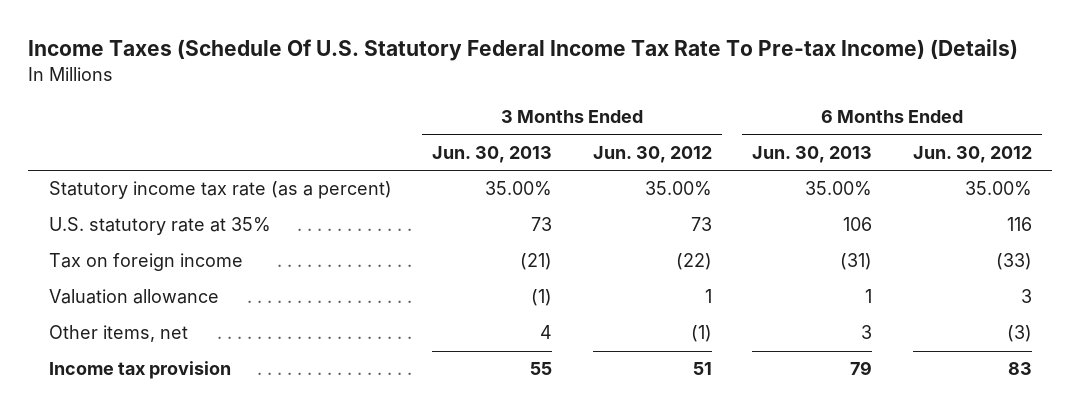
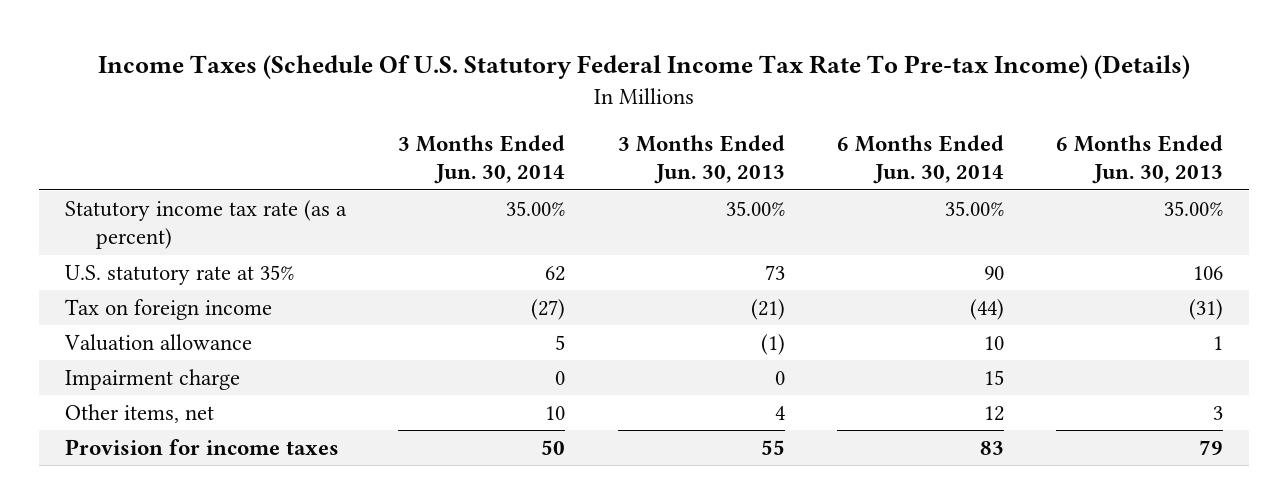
[592,145,712,163] Jun. 30, 2012 -> none
[912,145,1032,163] Jun. 30, 2012 -> none
none -> [398,134,566,185] 3 Months Ended Jun. 30, 2014
none -> [836,134,1004,185] 6 Months Ended Jun. 30, 2014
none -> [64,368,240,390] Impairment charge
[48,361,231,380] Income tax provision -> [64,438,339,455] Provision for income taxes

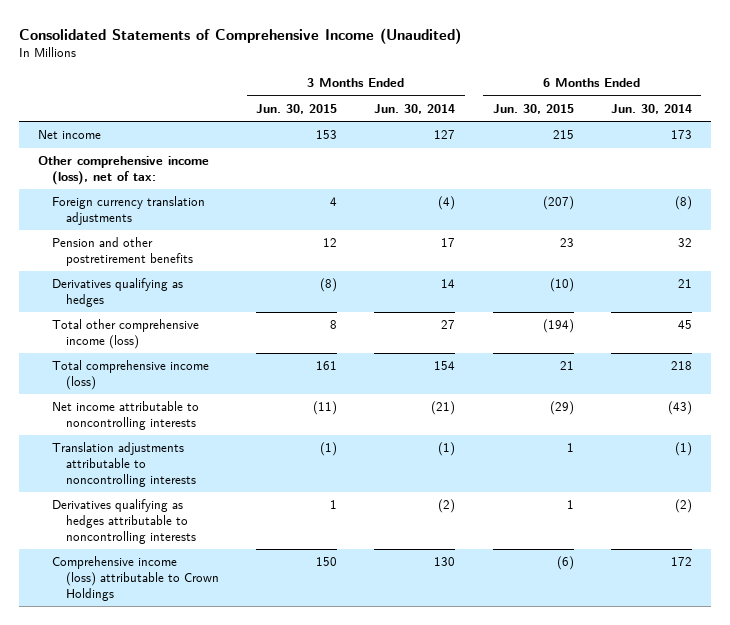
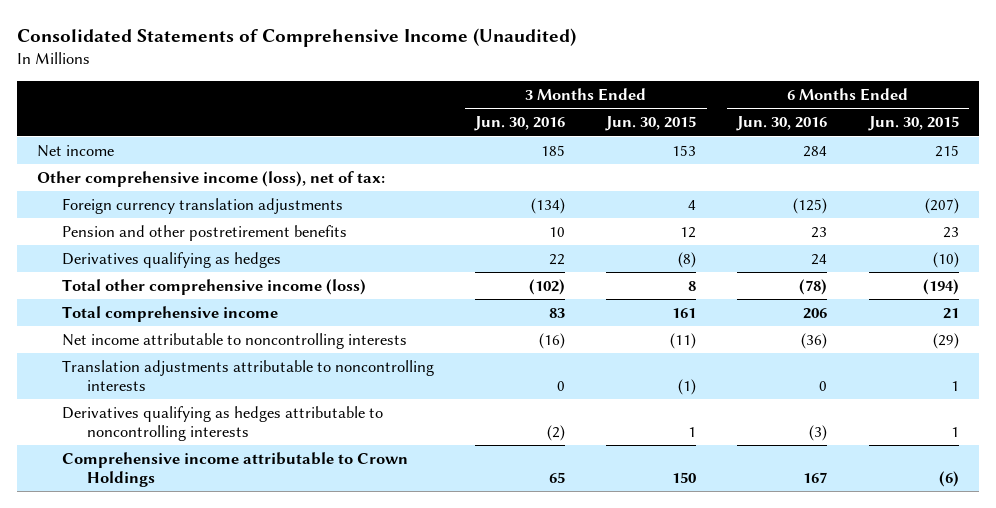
[374,103,456,114] Jun. 30, 2014 -> none
[611,103,693,114] Jun. 30, 2014 -> none
none -> [474,116,566,132] Jun. 30, 2016
none -> [736,116,828,132] Jun. 30, 2016
[51,360,209,391] Total comprehensive income (loss) -> [61,306,278,323] Total comprehensive income
[51,556,219,601] Comprehensive income (loss) attributable to Crown Holdings -> [61,452,408,487] Comprehensive income attributable to Crown Holdings

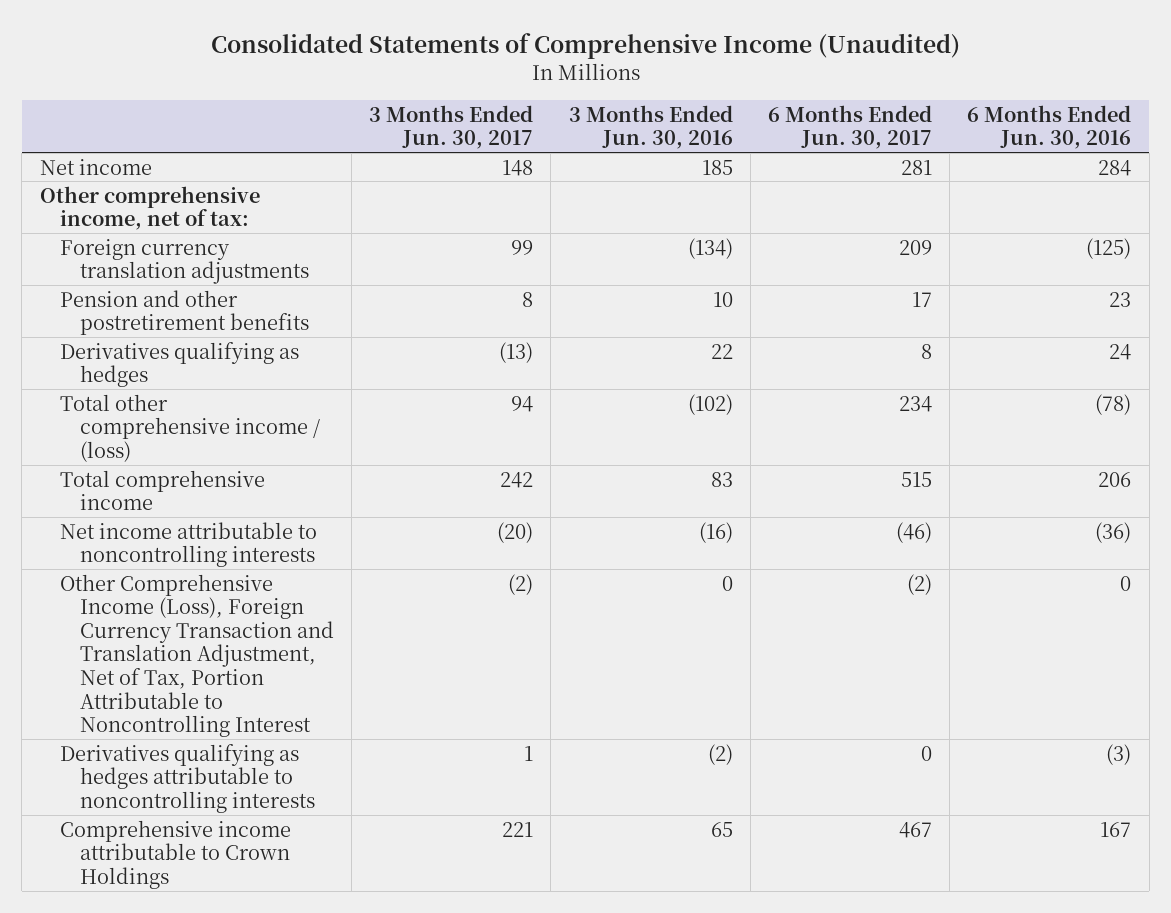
[605,116,697,132] Jun. 30, 2015 -> none
[867,116,959,132] Jun. 30, 2015 -> none
none -> [369,104,534,150] 3 Months Ended Jun. 30, 2017
none -> [768,104,933,150] 6 Months Ended Jun. 30, 2017
[37,171,386,188] Other comprehensive income (loss), net of tax: -> [39,185,260,231] Other comprehensive income, net of tax:
[61,279,366,296] Total other comprehensive income (loss) -> [59,393,320,462] Total other comprehensive income / (loss)
[61,360,434,391] Translation adjustments attributable to noncontrolling interests -> [59,573,334,738] Other Comprehensive Income (Loss), Foreign Currency Transaction and Translation Adjustment, Net of Tax, Portion Attributable to Noncontrolling Interest

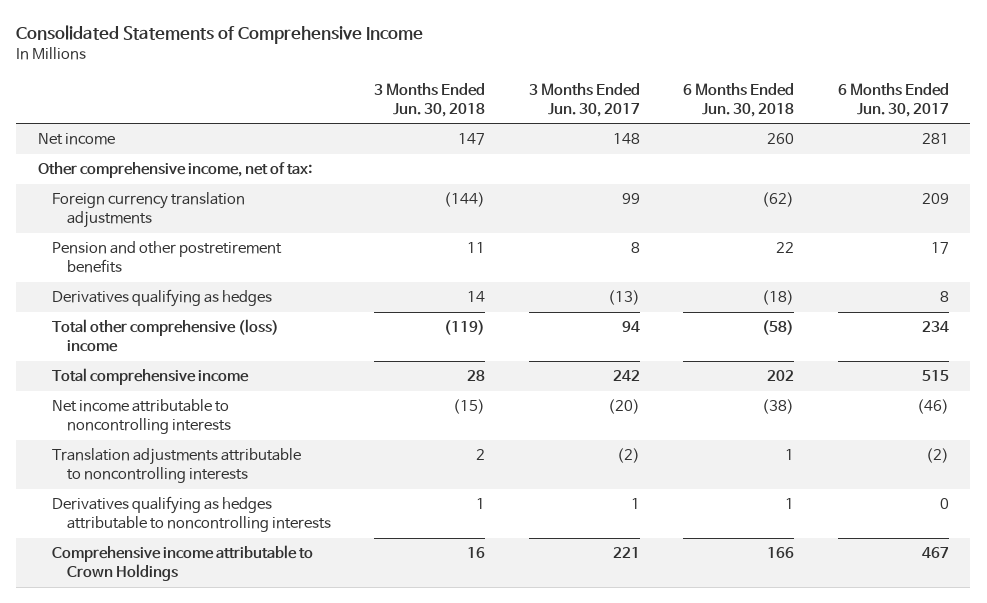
[210,33,960,60] Consolidated Statements of Comprehensive Income (Unaudited) -> [16,25,424,45] Consolidated Statements of Comprehensive Income
[568,104,733,150] 3 Months Ended Jun. 30, 2016 -> none
[967,104,1132,150] 6 Months Ended Jun. 30, 2016 -> none
none -> [374,82,486,117] 3 Months Ended Jun. 30, 2018
none -> [683,82,795,117] 6 Months Ended Jun. 30, 2018
[59,393,320,462] Total other comprehensive income / (loss) -> [52,319,280,353] Total other comprehensive (loss) income
[59,573,334,738] Other Comprehensive Income (Loss), Foreign Currency Transaction and Translation Adjustment, Net of Tax, Portion Attributable to Noncontrolling Interest -> [52,448,302,484] Translation adjustments attributable to noncontrolling interests

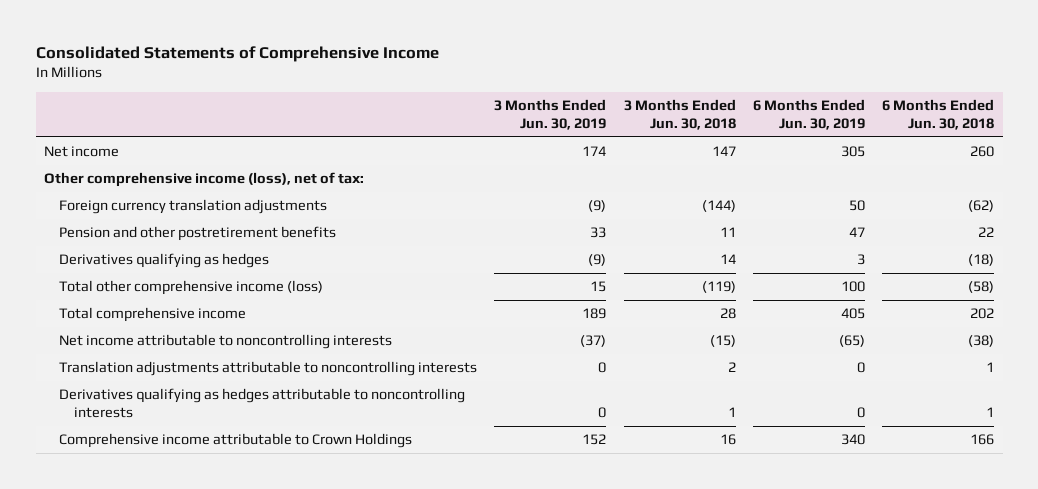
[528,82,640,117] 3 Months Ended Jun. 30, 2017 -> none
[837,82,949,117] 6 Months Ended Jun. 30, 2017 -> none
none -> [494,98,607,130] 3 Months Ended Jun. 30, 2019
none -> [752,98,865,130] 6 Months Ended Jun. 30, 2019
[37,162,312,179] Other comprehensive income, net of tax: -> [44,172,365,188] Other comprehensive income (loss), net of tax:
[52,319,280,353] Total other comprehensive (loss) income -> [59,280,324,296] Total other comprehensive income (loss)

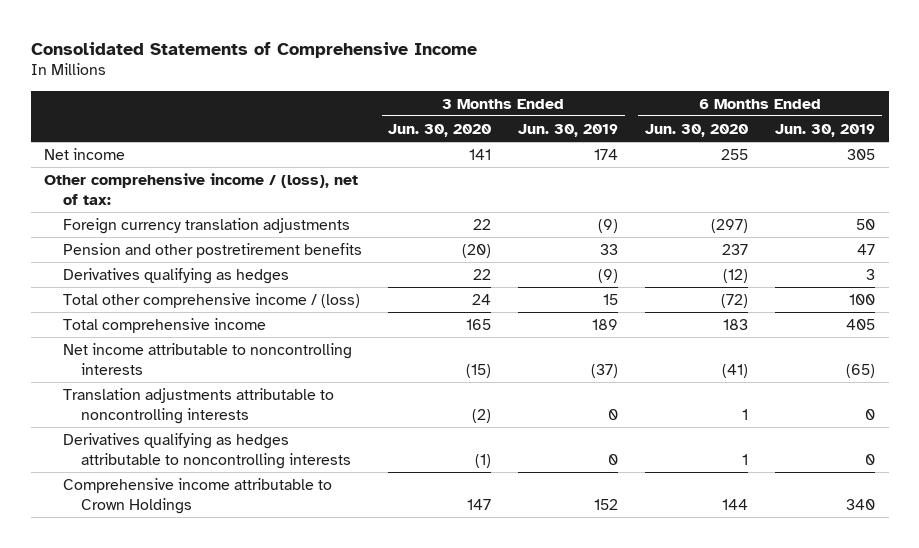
[623,98,736,130] 3 Months Ended Jun. 30, 2018 -> none
[882,98,995,130] 6 Months Ended Jun. 30, 2018 -> none
none -> [388,123,492,137] Jun. 30, 2020
none -> [645,123,749,137] Jun. 30, 2020
[44,172,365,188] Other comprehensive income (loss), net of tax: -> [44,172,359,205] Other comprehensive income / (loss), net of tax:
[59,280,324,296] Total other comprehensive income (loss) -> [62,292,360,308] Total other comprehensive income / (loss)

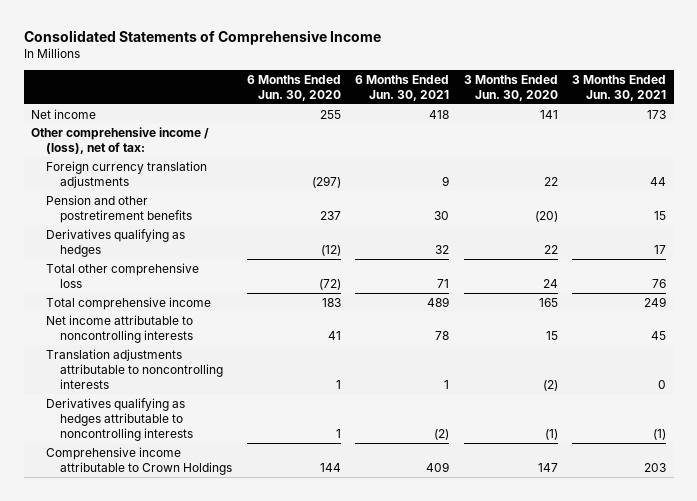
[518,123,619,137] Jun. 30, 2019 -> none
[775,123,876,137] Jun. 30, 2019 -> none
none -> [355,74,450,102] 6 Months Ended Jun. 30, 2021
none -> [572,74,667,102] 3 Months Ended Jun. 30, 2021
[62,292,360,308] Total other comprehensive income / (loss) -> [45,262,199,288] Total other comprehensive loss
[466,363,492,378] (15) -> [545,330,558,340] 15
[722,363,749,378] (41) -> [327,330,341,340] 41

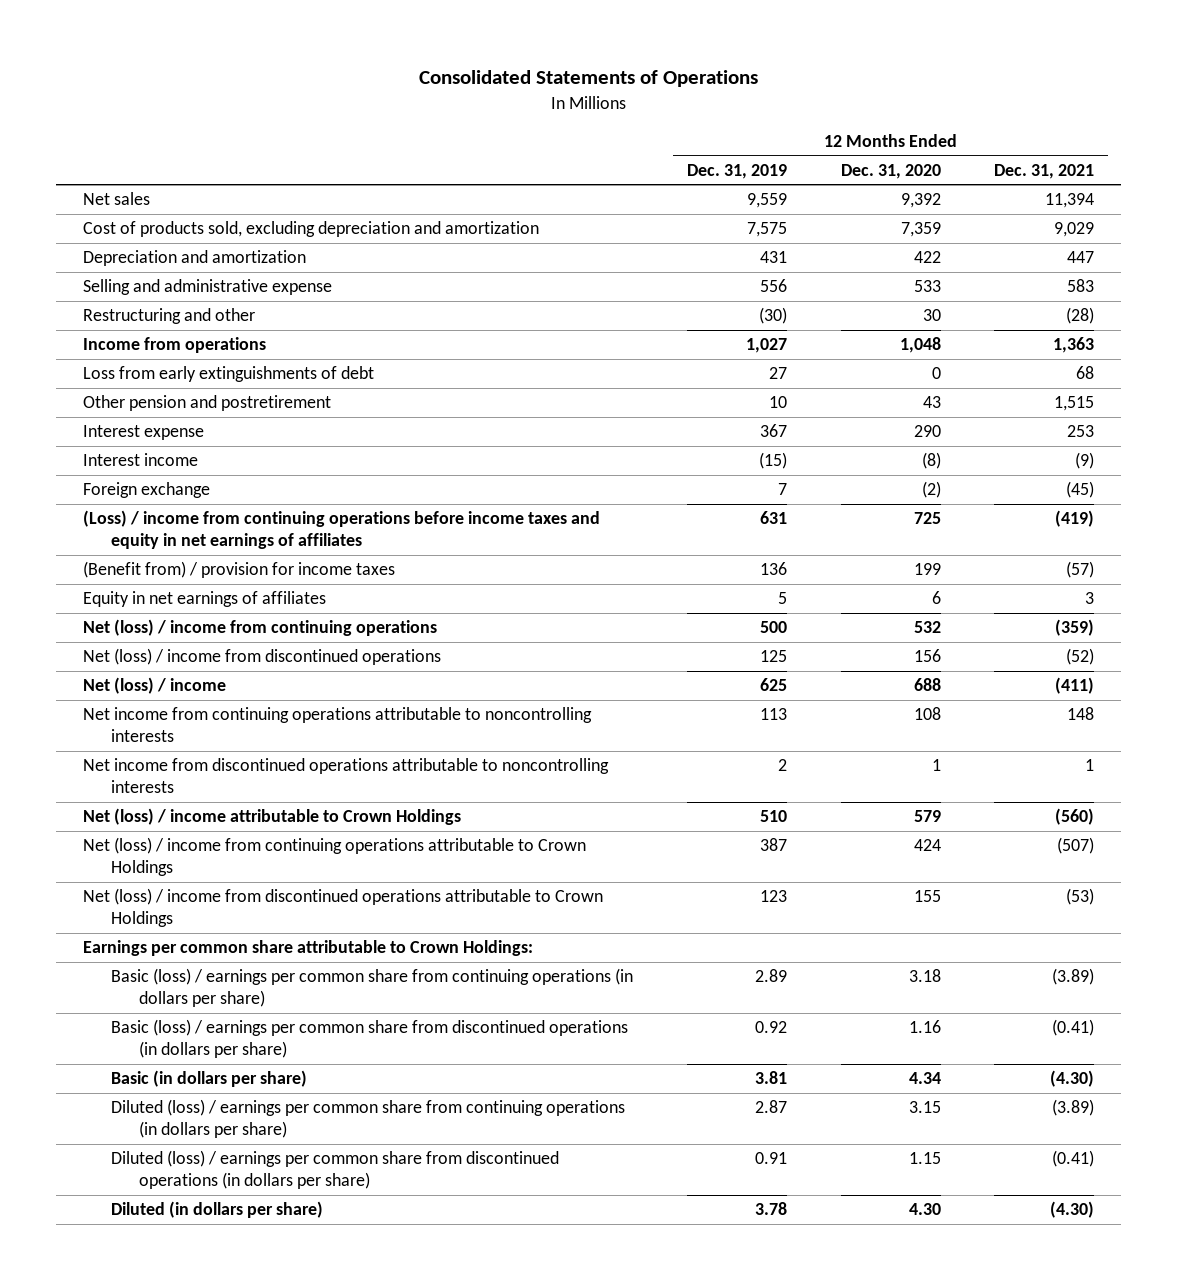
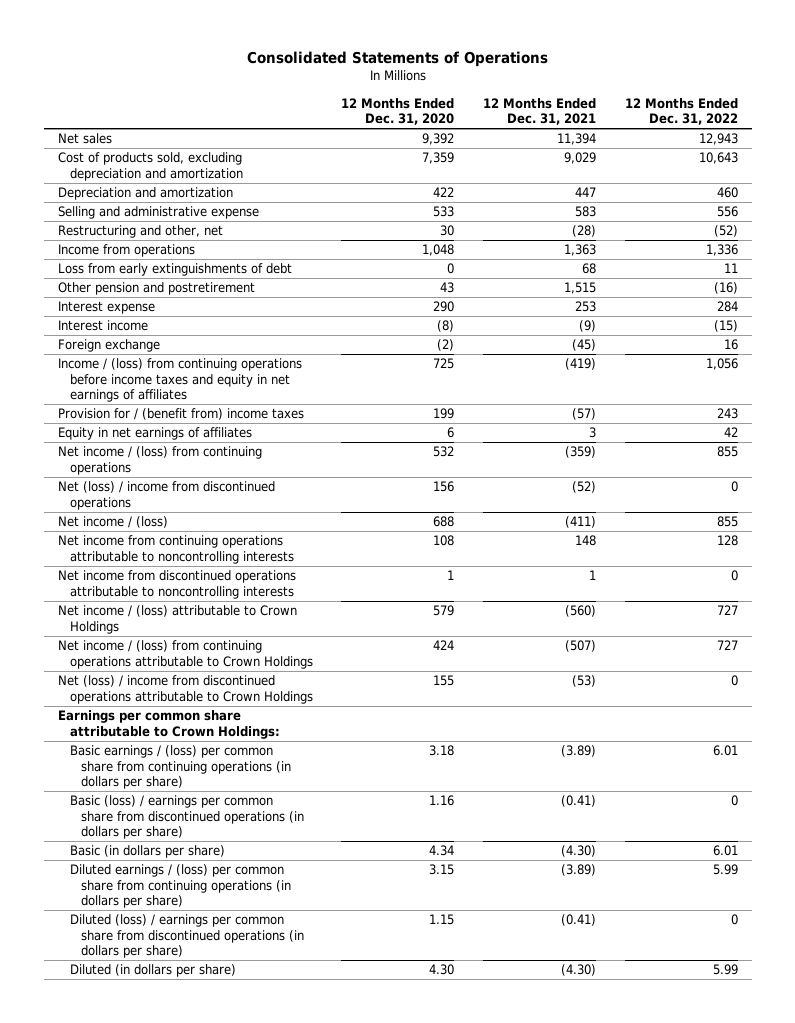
[686,163,787,179] Dec. 31, 2019 -> none
none -> [624,97,738,126] 12 Months Ended Dec. 31, 2022
[83,308,256,325] Restructuring and other -> [57,225,223,239] Restructuring and other, net
[83,510,601,550] (Loss) / income from continuing operations before income taxes and equity in net earnings of affiliates -> [57,358,302,403] Income / (loss) from continuing operations before income taxes and equity in net earnings of affiliates
[83,561,396,579] (Benefit from) / provision for income taxes -> [57,408,304,421] Provision for / (benefit from) income taxes
[83,619,438,637] Net (loss) / income from continuing operations -> [57,446,262,475] Net income / (loss) from continuing operations
[83,677,227,695] Net (loss) / income -> [57,516,168,529] Net income / (loss)
[83,808,462,826] Net (loss) / income attributable to Crown Holdings -> [57,605,297,634] Net income / (loss) attributable to Crown Holdings
[83,837,587,877] Net (loss) / income from continuing operations attributable to Crown Holdings -> [57,640,313,669] Net income / (loss) from continuing operations attributable to Crown Holdings
[110,968,633,1008] Basic (loss) / earnings per common share from continuing operations (in dollars per share) -> [69,745,292,790] Basic earnings / (loss) per common share from continuing operations (in dollars per share)
[110,1099,625,1139] Diluted (loss) / earnings per common share from continuing operations (in dollars per share) -> [69,864,292,909] Diluted earnings / (loss) per common share from continuing operations (in dollars per share)

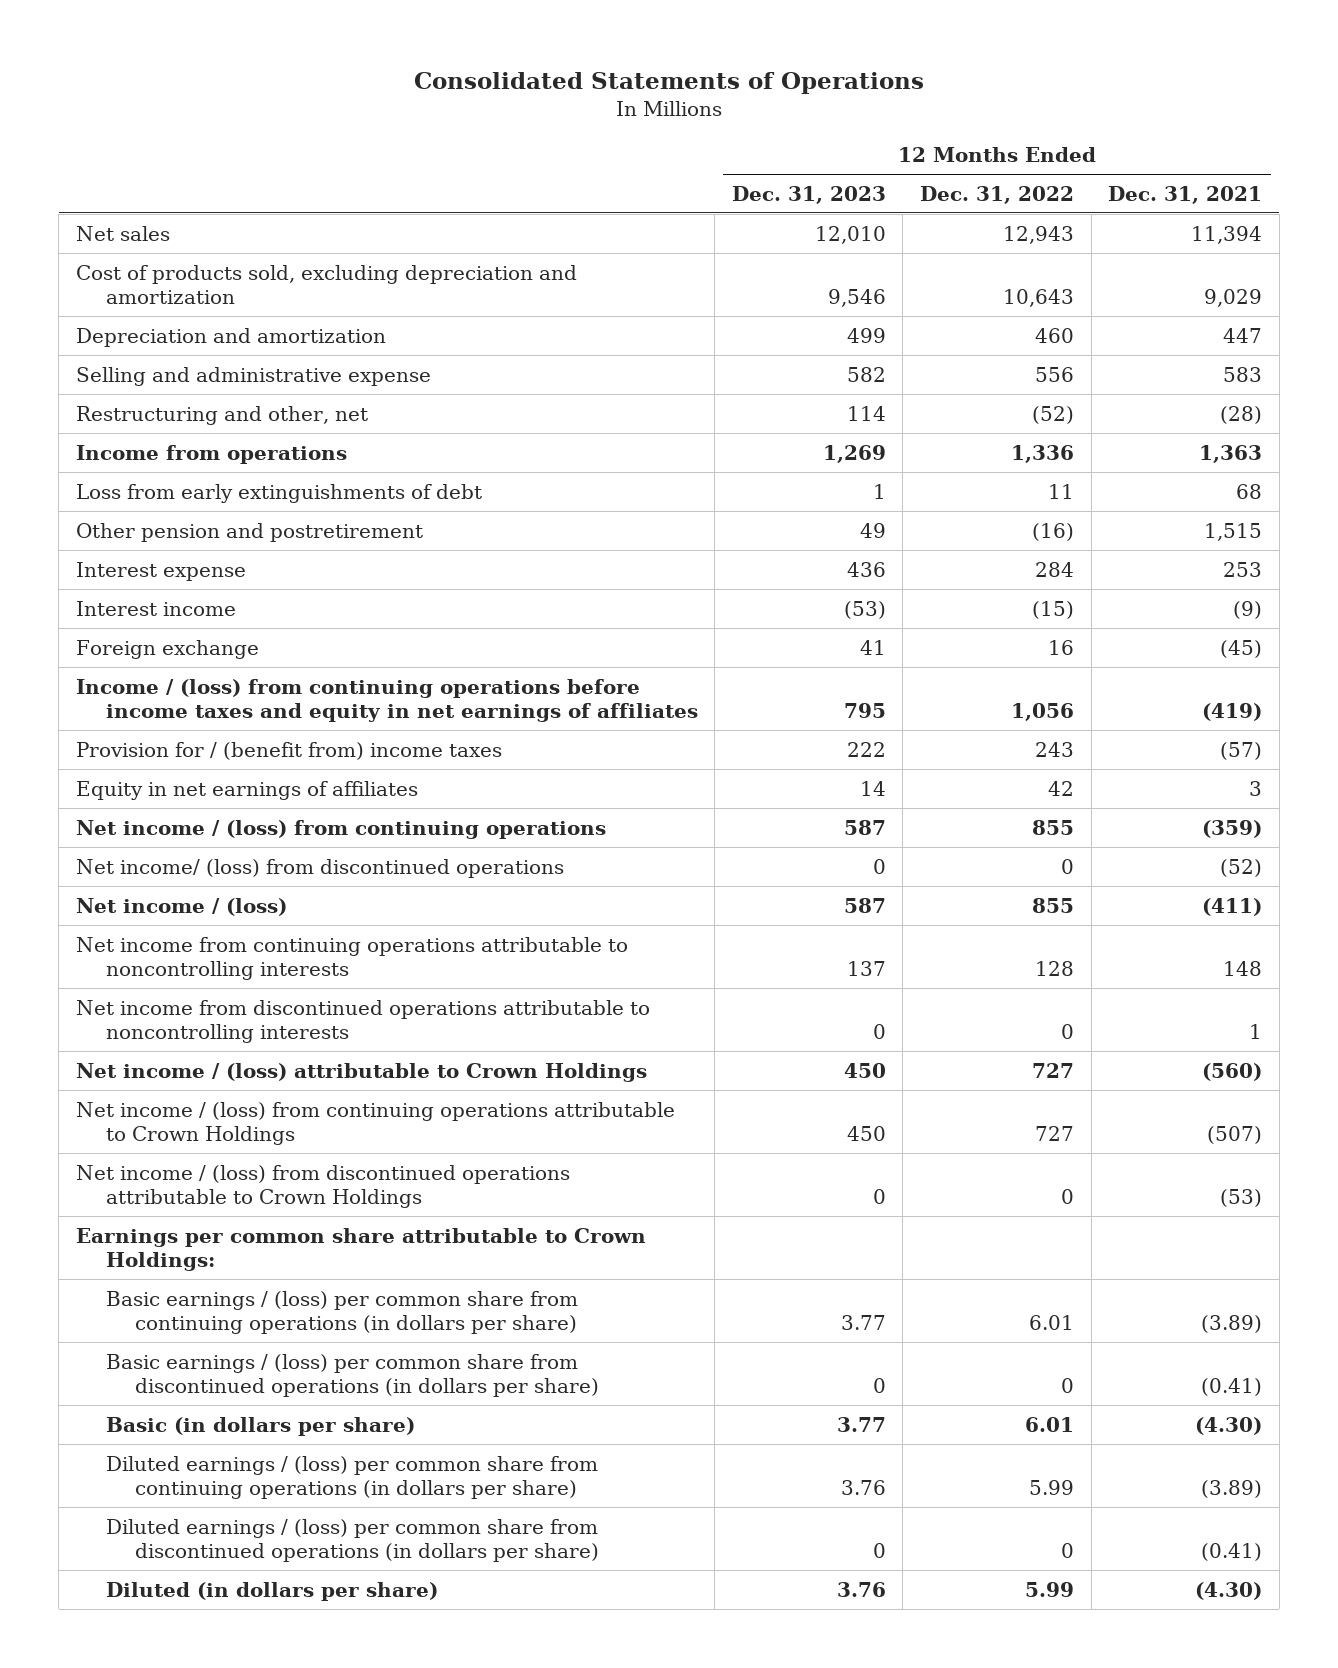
[341,97,455,126] 12 Months Ended Dec. 31, 2020 -> none
none -> [731,185,886,204] Dec. 31, 2023
[57,481,275,510] Net (loss) / income from discontinued operations -> [75,858,564,878] Net income/ (loss) from discontinued operations
[57,675,313,704] Net (loss) / income from discontinued operations attributable to Crown Holdings -> [75,1164,570,1208] Net income / (loss) from discontinued operations attributable to Crown Holdings
[69,795,305,840] Basic (loss) / earnings per common share from discontinued operations (in dollars per share) -> [105,1353,600,1397] Basic earnings / (loss) per common share from discontinued operations (in dollars per share)
[69,914,305,959] Diluted (loss) / earnings per common share from discontinued operations (in dollars per share) -> [105,1518,600,1562] Diluted earnings / (loss) per common share from discontinued operations (in dollars per share)

